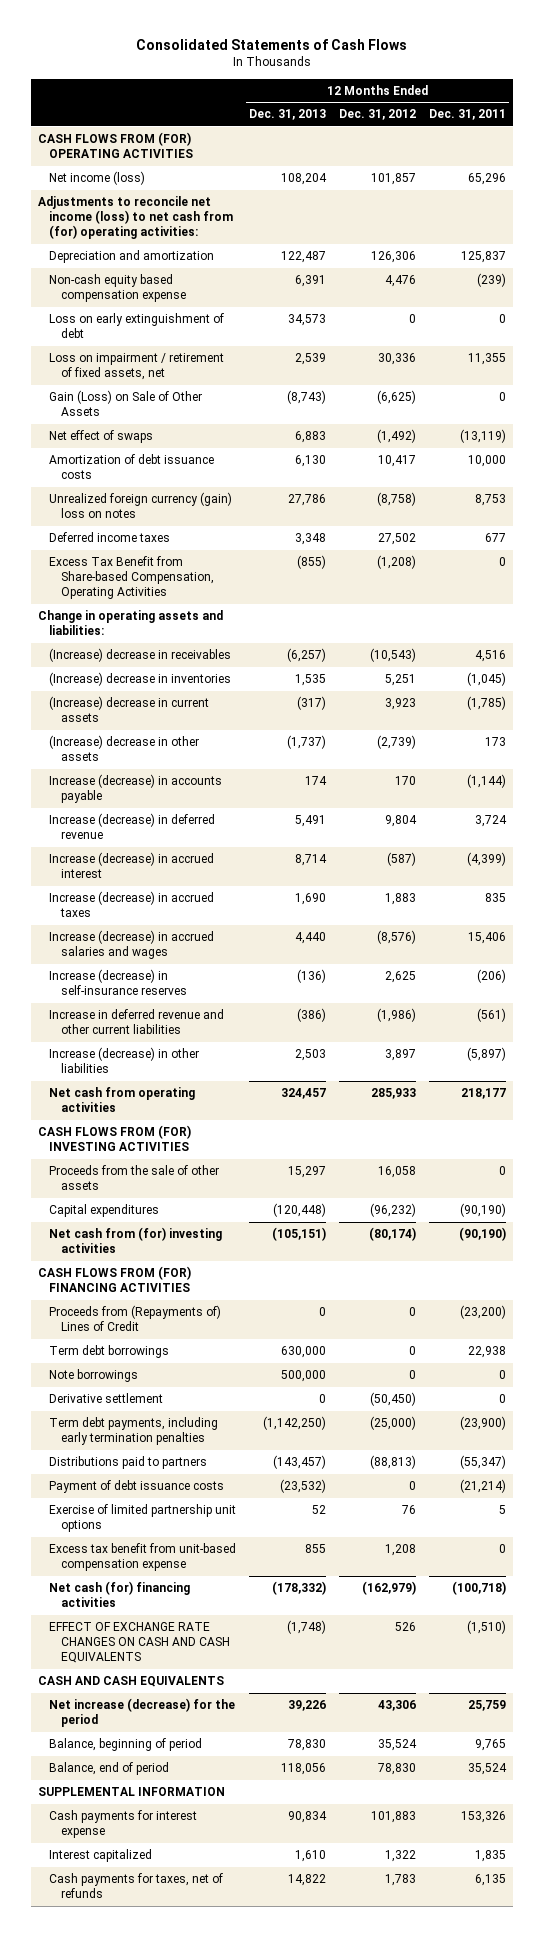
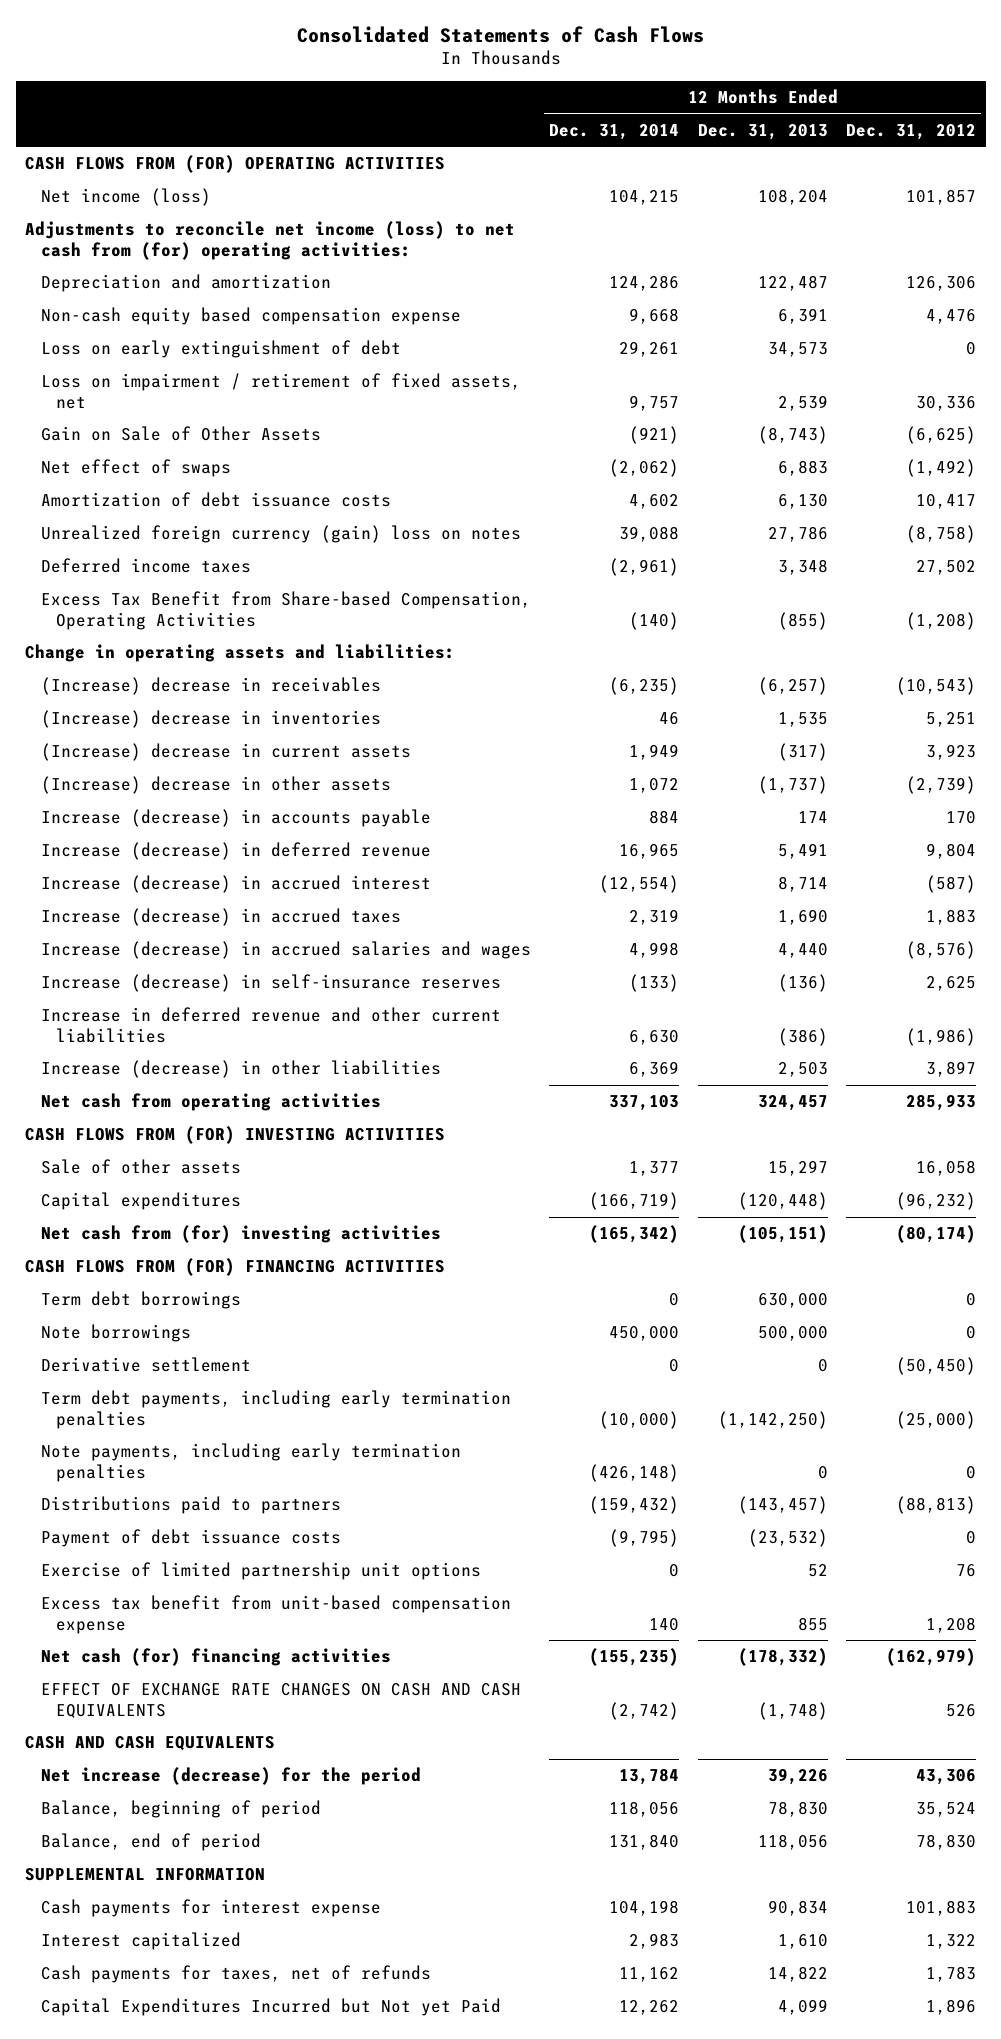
[429,109,507,121] Dec. 31, 2011 -> none
none -> [549,123,680,140] Dec. 31, 2014
[49,390,203,417] Gain (Loss) on Sale of Other Assets -> [40,426,321,442] Gain on Sale of Other Assets
[49,1165,220,1191] Proceeds from the sale of other assets -> [40,1159,241,1175] Sale of other assets
[49,1305,222,1332] Proceeds from (Repayments of) Lines of Credit -> none
none -> [40,1443,461,1482] Note payments, including early termination penalties
none -> [40,1998,501,2017] Capital Expenditures Incurred but Not yet Paid

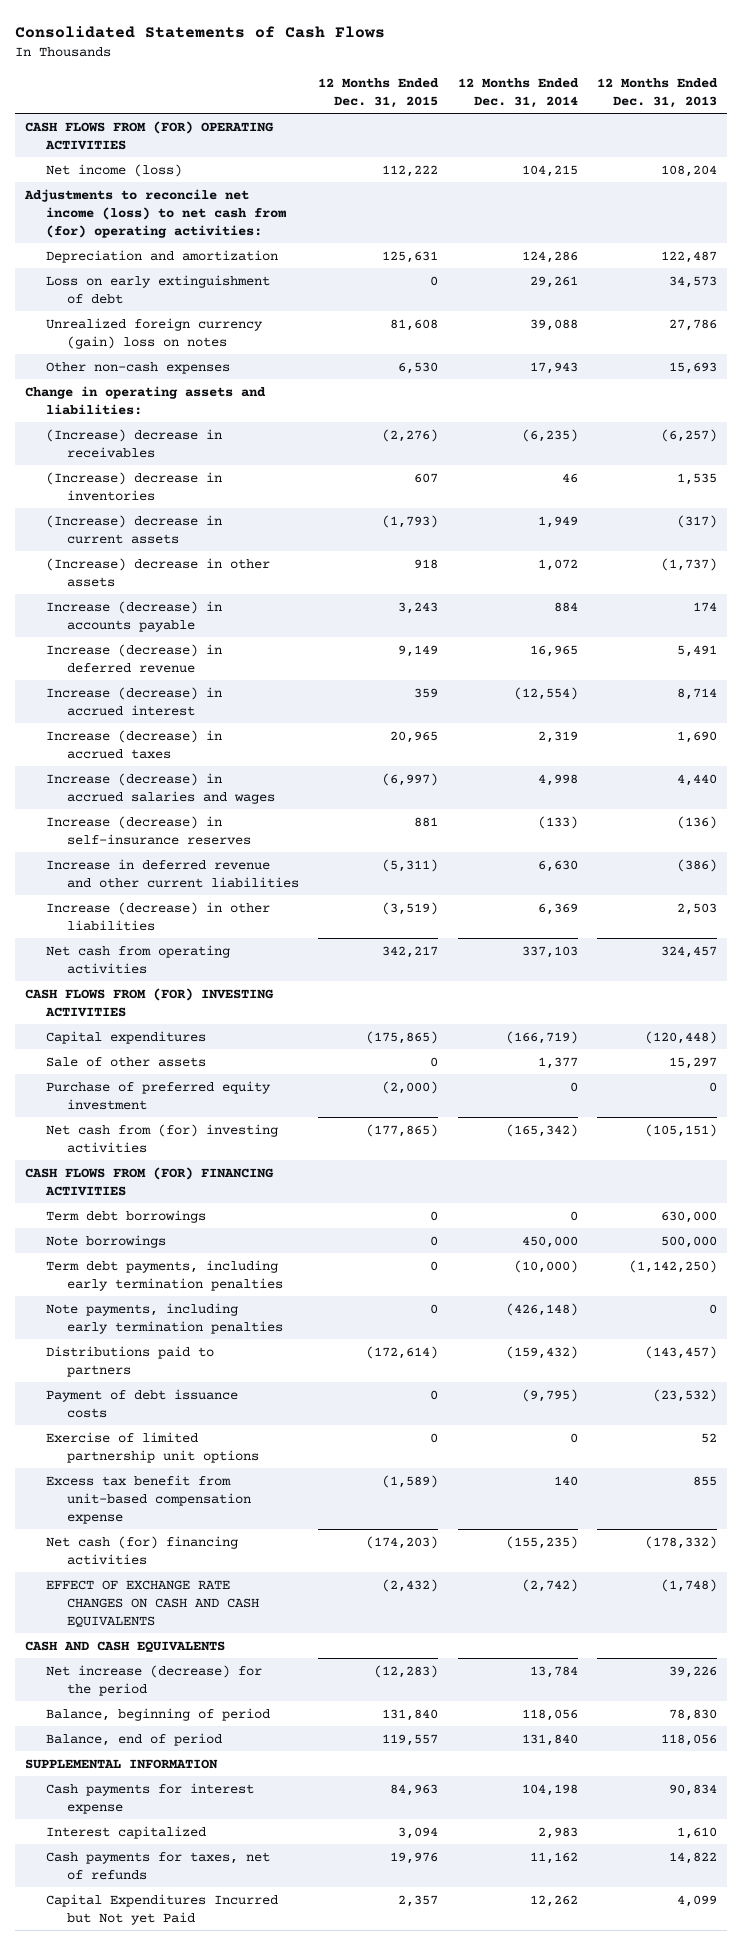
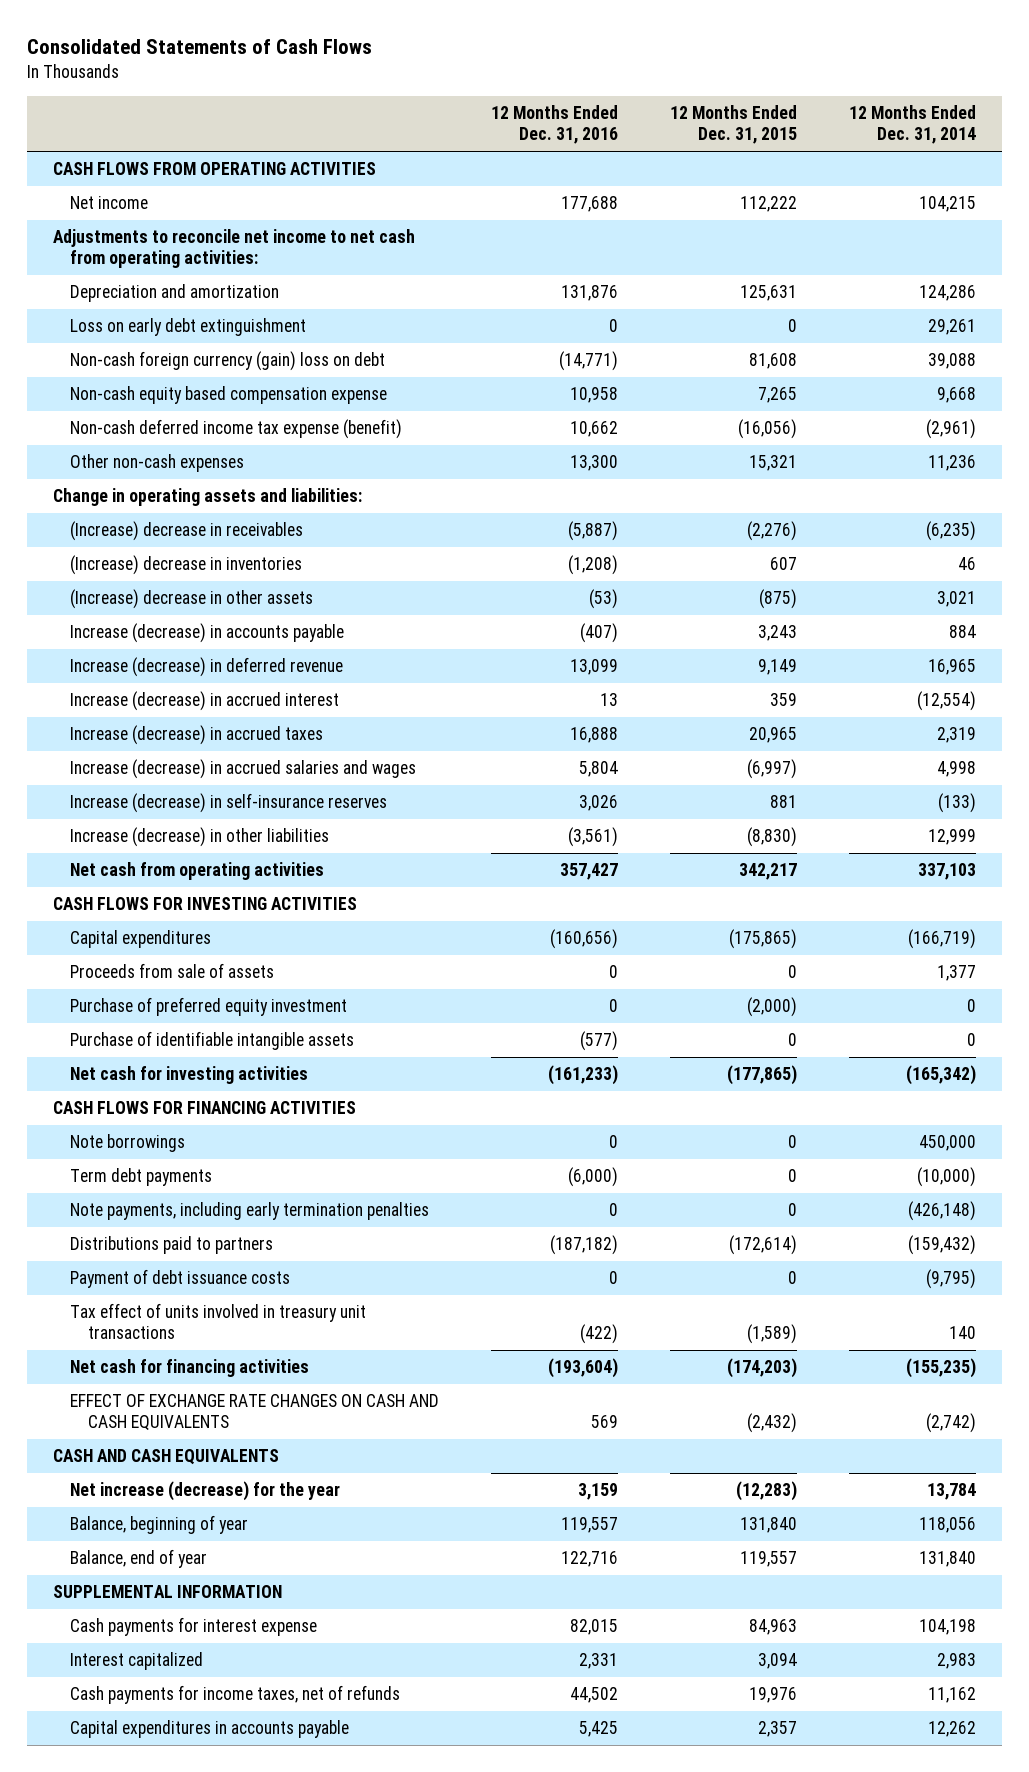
[597,78,719,109] 12 Months Ended Dec. 31, 2013 -> none
none -> [491,105,619,145] 12 Months Ended Dec. 31, 2016
[24,120,274,150] CASH FLOWS FROM (FOR) OPERATING ACTIVITIES -> [52,162,376,176] CASH FLOWS FROM OPERATING ACTIVITIES
[45,163,182,177] Net income (loss) -> [70,196,149,210] Net income
[23,188,286,238] Adjustments to reconcile net income (loss) to net cash from (for) operating activities: -> [52,229,415,269] Adjustments to reconcile net income to net cash from operating activities:
[45,274,270,304] Loss on early extinguishment of debt -> [70,318,307,337] Loss on early debt extinguishment
[45,317,263,349] Unrealized foreign currency (gain) loss on notes -> [70,351,386,372] Non-cash foreign currency (gain) loss on debt
none -> [70,386,388,405] Non-cash equity based compensation expense
none -> [70,419,403,440] Non-cash deferred income tax expense (benefit)
[398,361,439,374] 6,530 -> [749,455,798,472] 15,321
[529,361,578,374] 17,943 -> [928,455,977,472] 11,236
[45,514,222,544] (Increase) decrease in current assets -> none
[414,558,439,569] 918 -> [759,589,798,610] (875)
[537,558,578,571] 1,072 -> [937,591,977,608] 3,021
[45,858,300,888] Increase in deferred revenue and other current liabilities -> none
[382,901,439,915] (3,519) -> [747,827,798,848] (8,830)
[537,902,578,915] 6,369 -> [928,829,977,846] 12,999
[24,987,274,1017] CASH FLOWS FROM (FOR) INVESTING ACTIVITIES -> [52,897,357,911] CASH FLOWS FOR INVESTING ACTIVITIES
[45,1056,206,1067] Sale of other assets -> [70,963,275,979] Proceeds from sale of assets
[45,1209,206,1223] Term debt borrowings -> none
none -> [70,1031,355,1051] Purchase of identifiable intangible assets
[45,1123,278,1153] Net cash from (for) investing activities -> [70,1066,309,1085] Net cash for investing activities
[24,1166,274,1196] CASH FLOWS FROM (FOR) FINANCING ACTIVITIES -> [52,1101,356,1115] CASH FLOWS FOR FINANCING ACTIVITIES
[45,1259,284,1291] Term debt payments, including early termination penalties -> [70,1168,213,1187] Term debt payments
[45,1431,260,1463] Exercise of limited partnership unit options -> none
[45,1474,252,1524] Excess tax benefit from unit-based compensation expense -> [70,1303,367,1340] Tax effect of units involved in treasury unit transactions
[45,1535,238,1565] Net cash (for) financing activities -> [70,1359,310,1378] Net cash for financing activities
[45,1664,262,1696] Net increase (decrease) for the period -> [70,1481,341,1502] Net increase (decrease) for the year
[45,1707,270,1721] Balance, beginning of period -> [70,1515,249,1535] Balance, beginning of year
[45,1732,222,1746] Balance, end of period -> [70,1549,208,1569] Balance, end of year
[45,1851,270,1880] Cash payments for taxes, net of refunds -> [70,1685,401,1705] Cash payments for income taxes, net of refunds
[45,1893,278,1925] Capital Expenditures Incurred but Not yet Paid -> [70,1720,350,1739] Capital expenditures in accounts payable

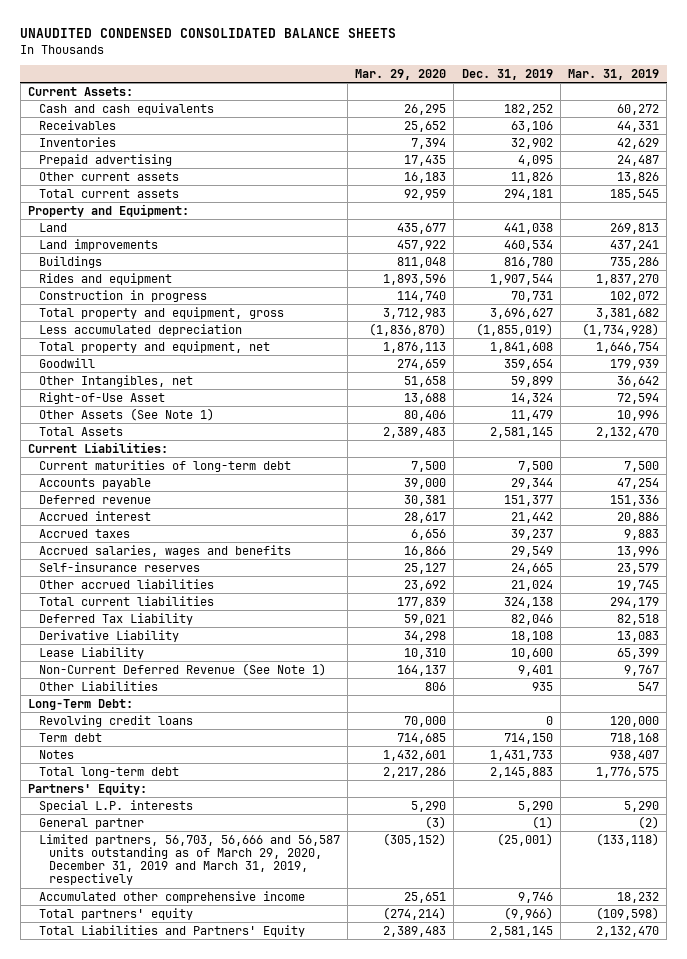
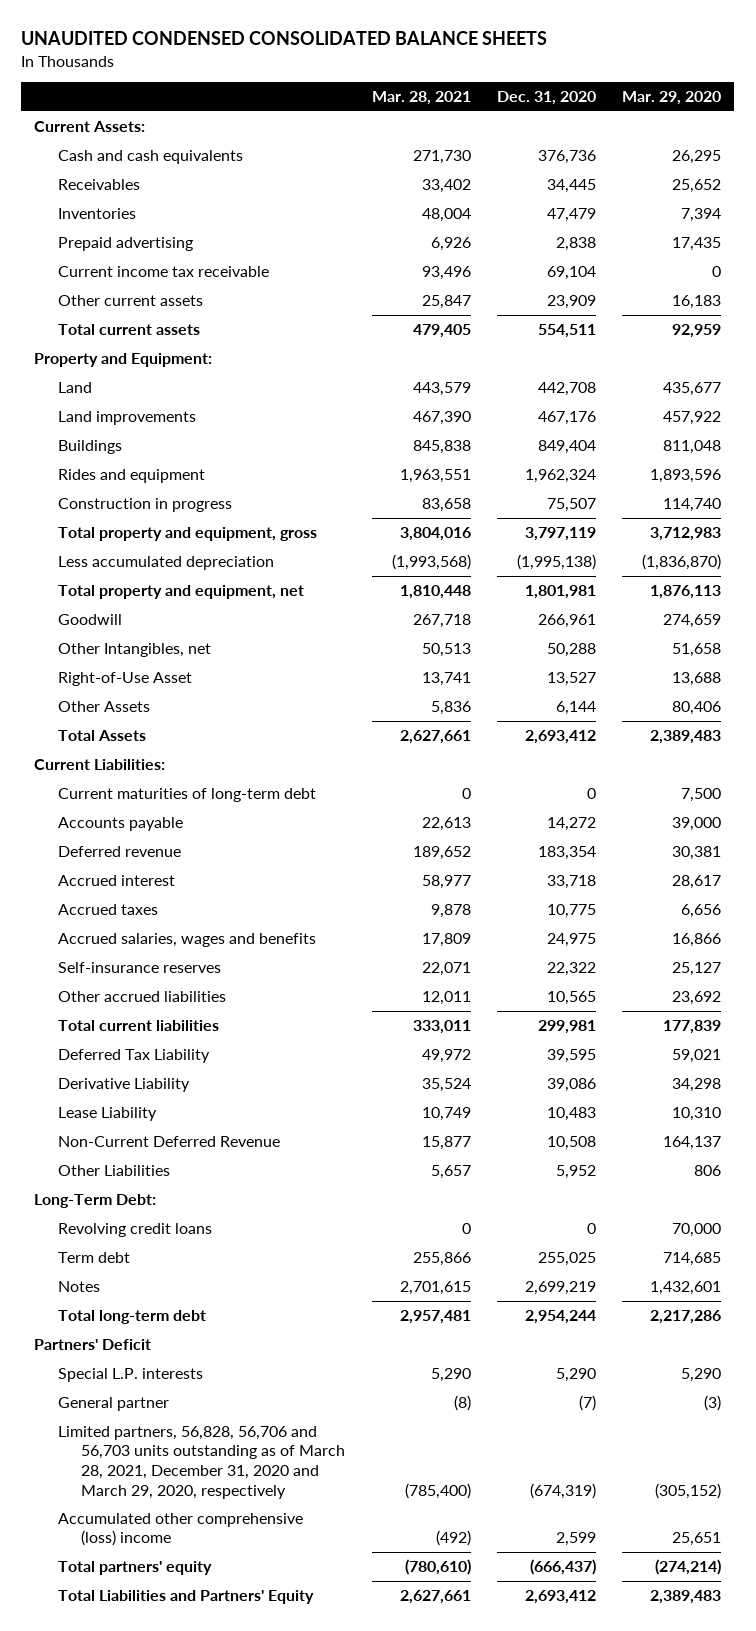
[461,69,553,81] Dec. 31, 2019 -> none
[567,69,659,81] Mar. 31, 2019 -> none
none -> [371,91,471,106] Mar. 28, 2021
none -> [496,91,596,106] Dec. 31, 2020
none -> [57,265,269,277] Current income tax receivable
[38,407,214,421] Other Assets (See Note 1) -> [57,700,150,712] Other Assets
[38,662,326,676] Non-Current Deferred Revenue (See Note 1) -> [57,1135,280,1147] Non-Current Deferred Revenue
[28,781,148,795] Partners' Equity: -> [34,1338,152,1350] Partners' Deficit
[38,833,340,886] Limited partners, 56,703, 56,666 and 56,587 units outstanding as of March 29, 2020, December 31, 2019 and March 31, 2019, respectively -> [57,1425,346,1499] Limited partners, 56,828, 56,706 and 56,703 units outstanding as of March 28, 2021, December 31, 2020 and March 29, 2020, respectively
[38,890,305,903] Accumulated other comprehensive income -> [57,1512,303,1547] Accumulated other comprehensive (loss) income

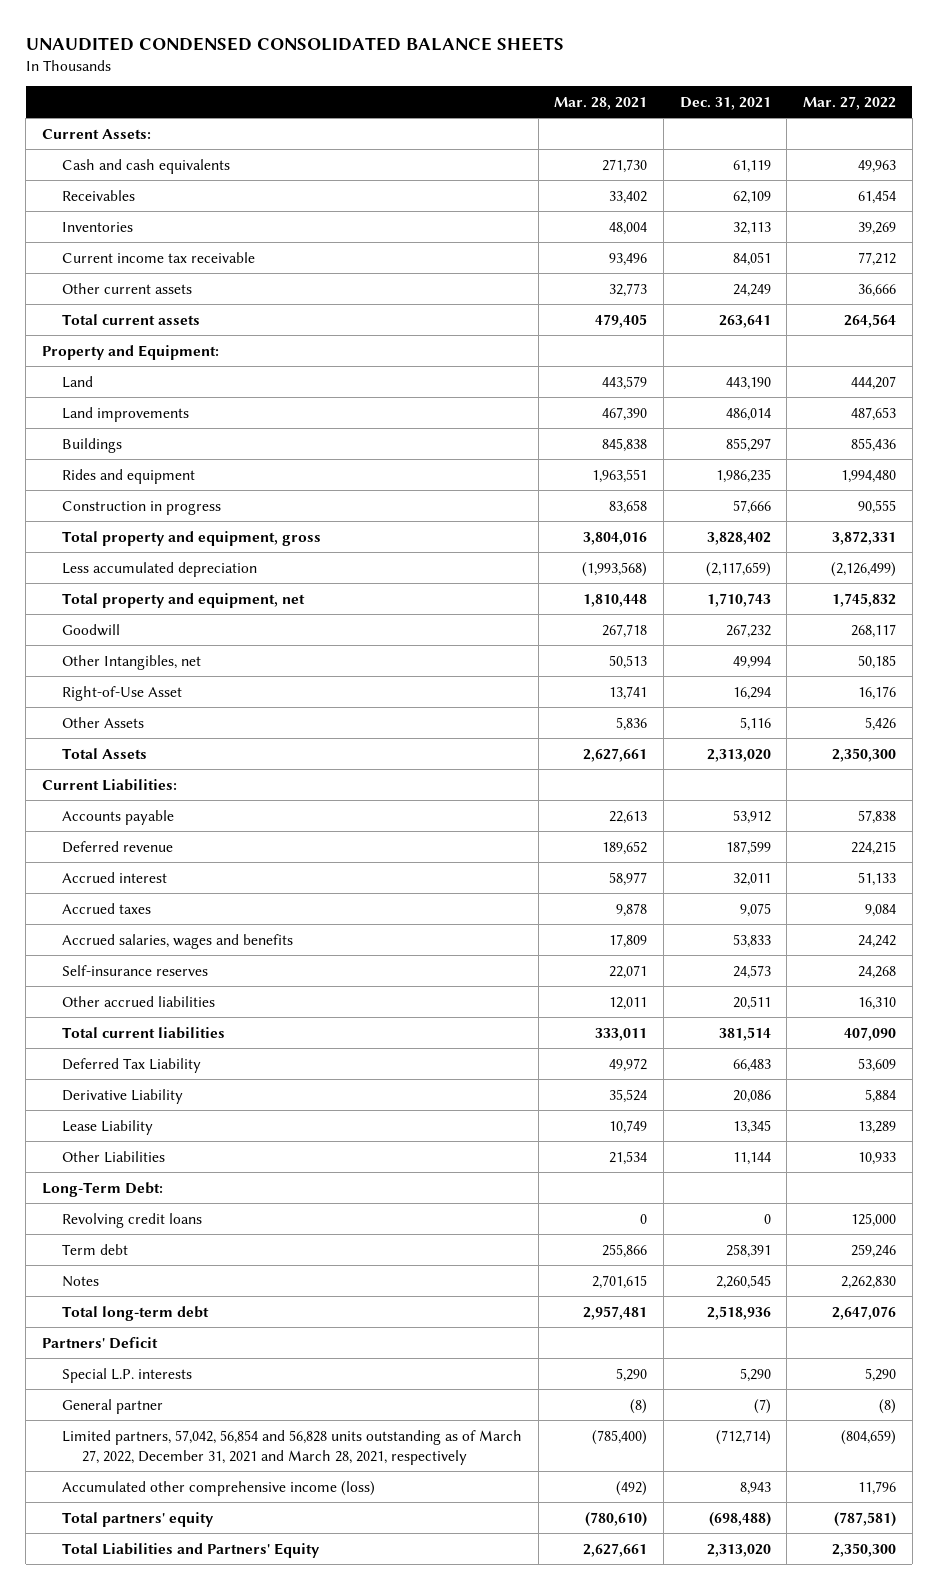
[496,91,596,106] Dec. 31, 2020 -> none
[622,91,722,106] Mar. 29, 2020 -> none
none -> [679,96,771,110] Dec. 31, 2021
none -> [802,95,896,110] Mar. 27, 2022
[57,236,193,251] Prepaid advertising -> none
[421,294,471,309] 25,847 -> [609,282,648,297] 32,773
[57,787,316,802] Current maturities of long-term debt -> none
[57,1135,280,1147] Non-Current Deferred Revenue -> none
[430,1164,471,1179] 5,657 -> [609,1150,648,1165] 21,534
[57,1425,346,1499] Limited partners, 56,828, 56,706 and 56,703 units outstanding as of March 28, 2021, December 31, 2020 and March 29, 2020, respectively -> [61,1429,522,1465] Limited partners, 57,042, 56,854 and 56,828 units outstanding as of March 27, 2022, December 31, 2021 and March 28, 2021, respectively
[57,1512,303,1547] Accumulated other comprehensive (loss) income -> [61,1480,375,1496] Accumulated other comprehensive income (loss)

